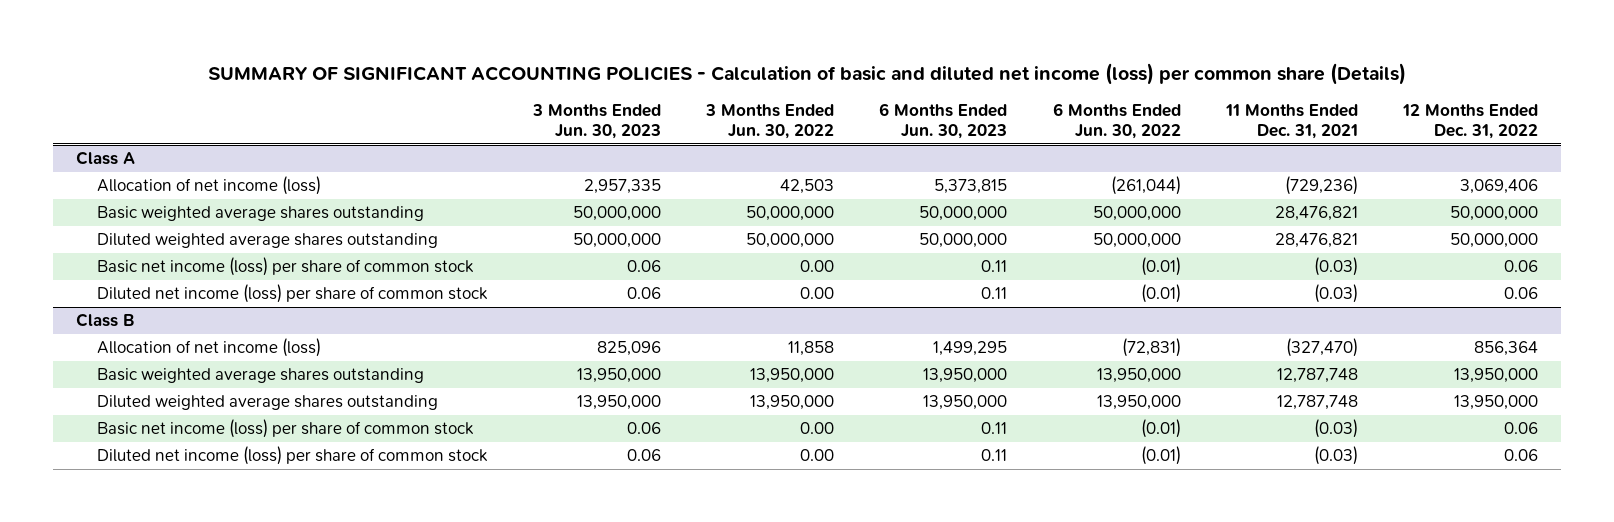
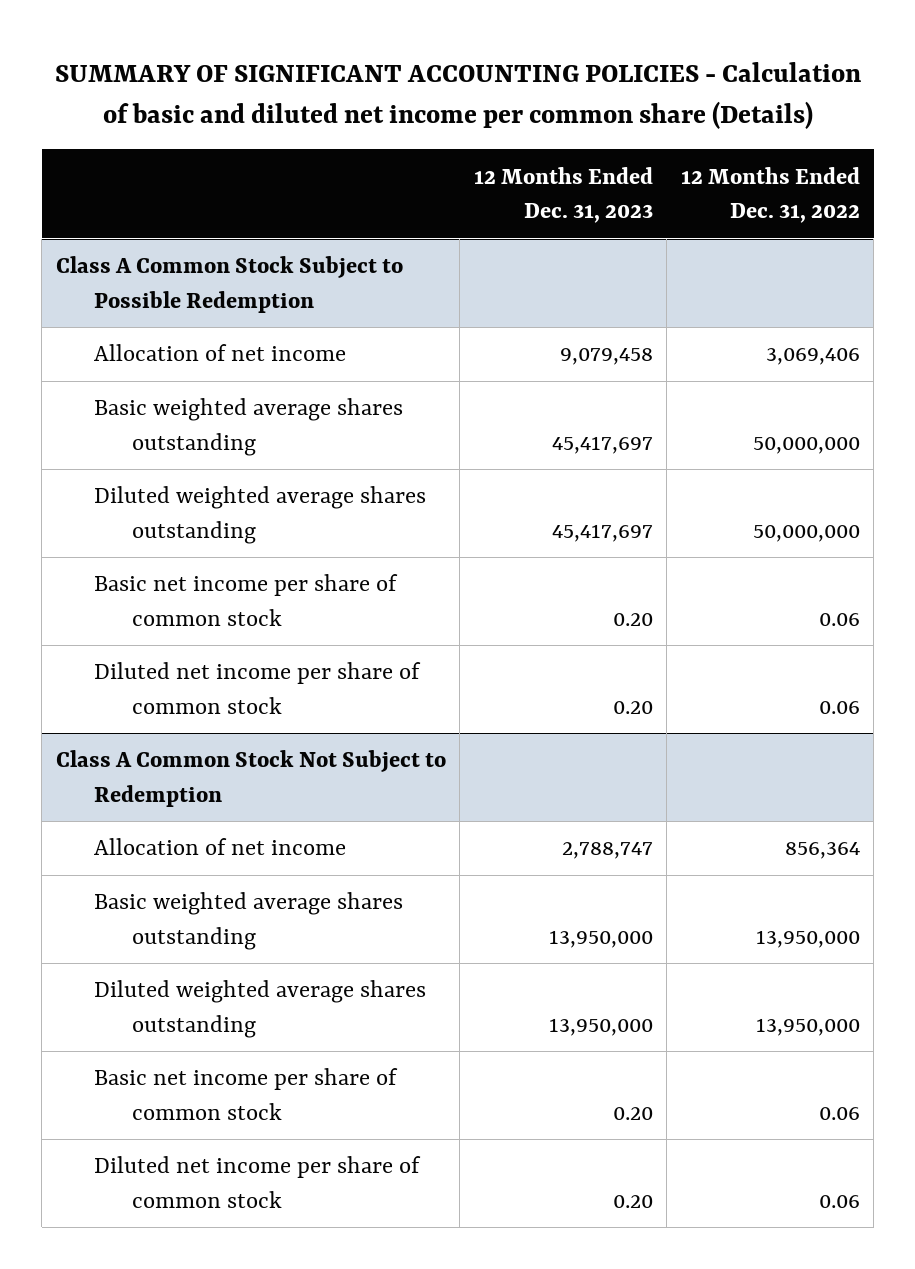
[208,62,1407,85] SUMMARY OF SIGNIFICANT ACCOUNTING POLICIES - Calculation of basic and diluted net income (loss) per common share (Details) -> [54,62,861,130] SUMMARY OF SIGNIFICANT ACCOUNTING POLICIES - Calculation of basic and diluted net income per common share (Details)
[531,103,661,140] 3 Months Ended Jun. 30, 2023 -> none
[705,103,835,140] 3 Months Ended Jun. 30, 2022 -> none
[879,102,1008,140] 6 Months Ended Jun. 30, 2023 -> none
[1052,102,1181,140] 6 Months Ended Jun. 30, 2022 -> none
[1225,103,1359,140] 11 Months Ended Dec. 31, 2021 -> none
none -> [473,166,653,224] 12 Months Ended Dec. 31, 2023
[75,151,135,166] Class A -> none
none -> [55,256,403,313] Class A Common Stock Subject to Possible Redemption
[97,176,322,196] Allocation of net income (loss) -> [94,344,347,362] Allocation of net income
[75,313,135,328] Class B -> none
[97,257,475,277] Basic net income (loss) per share of common stock -> [94,574,399,626] Basic net income per share of common stock
[97,284,489,304] Diluted net income (loss) per share of common stock -> [94,662,422,714] Diluted net income per share of common stock
none -> [55,750,446,807] Class A Common Stock Not Subject to Redemption
[97,338,322,358] Allocation of net income (loss) -> [94,838,347,856] Allocation of net income
[97,419,475,439] Basic net income (loss) per share of common stock -> [94,1068,399,1120] Basic net income per share of common stock
[97,446,489,466] Diluted net income (loss) per share of common stock -> [94,1156,422,1208] Diluted net income per share of common stock

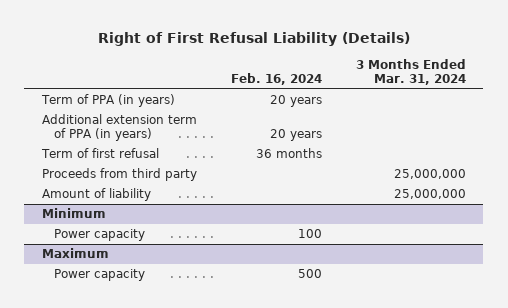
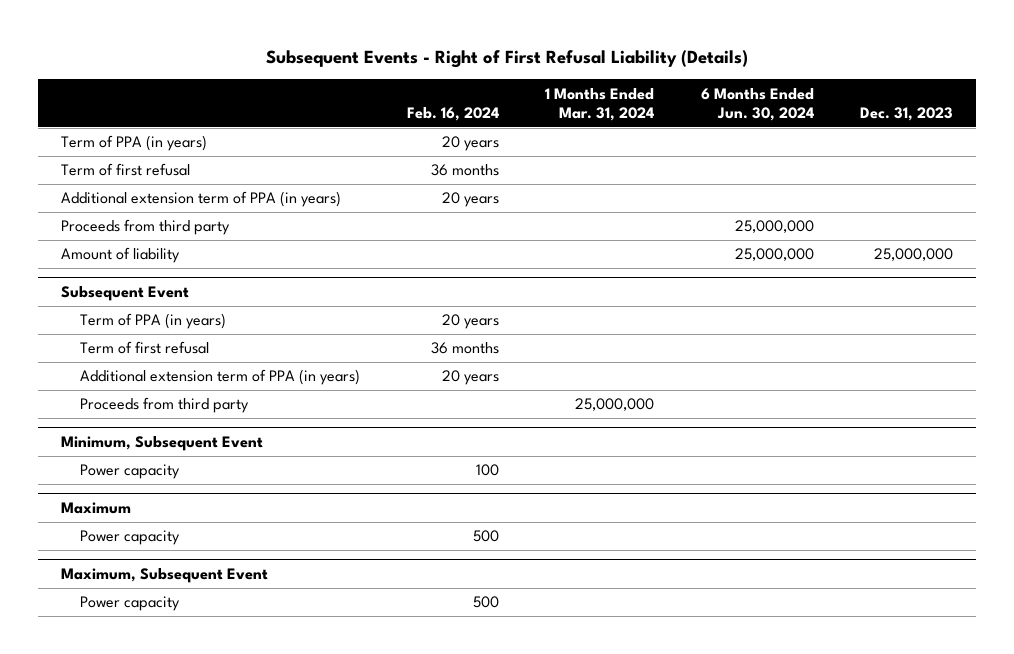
[97,31,410,46] Right of First Refusal Liability (Details) -> [266,50,749,69] Subsequent Events - Right of First Refusal Liability (Details)
[356,58,467,85] 3 Months Ended Mar. 31, 2024 -> none
none -> [545,87,655,122] 1 Months Ended Mar. 31, 2024
none -> [700,87,814,122] 6 Months Ended Jun. 30, 2024
none -> [860,107,954,122] Dec. 31, 2023
[41,114,197,142] Additional extension term of PPA (in years) -> [61,191,342,208] Additional extension term of PPA (in years)
[41,208,106,219] Minimum -> none
none -> [61,285,190,301] Subsequent Event
none -> [80,313,227,330] Term of PPA (in years)
none -> [80,341,210,355] Term of first refusal
none -> [80,369,361,386] Additional extension term of PPA (in years)
none -> [80,397,250,414] Proceeds from third party
none -> [61,435,264,451] Minimum, Subsequent Event
none -> [61,567,269,583] Maximum, Subsequent Event
none -> [80,596,181,612] Power capacity

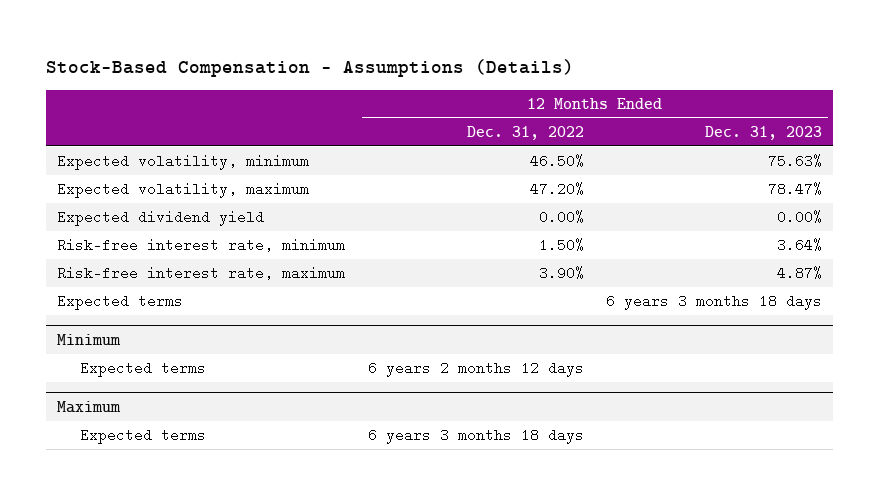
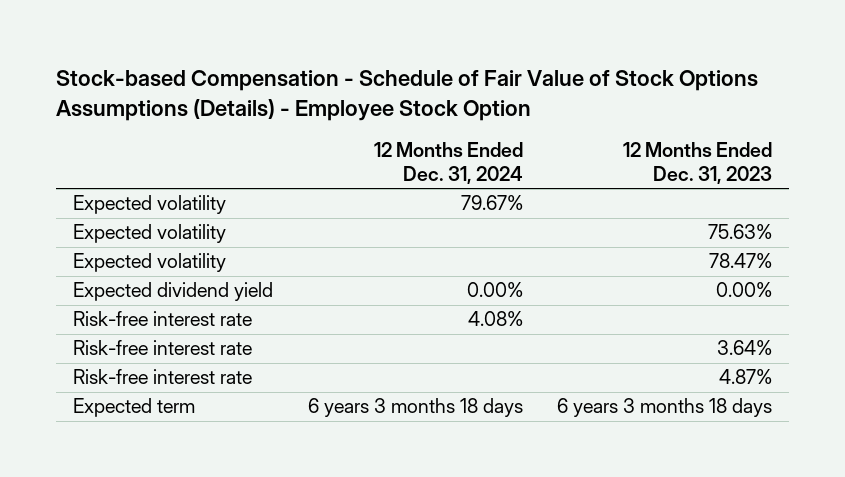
[46,58,575,77] Stock-Based Compensation - Assumptions (Details) -> [56,70,759,122] Stock-based Compensation - Schedule of Fair Value of Stock Options Assumptions (Details) - Employee Stock Option
[466,126,584,141] Dec. 31, 2022 -> none
none -> [373,142,523,184] 12 Months Ended Dec. 31, 2024
none -> [73,195,227,215] Expected volatility
[57,154,310,171] Expected volatility, minimum -> [73,224,227,244] Expected volatility
[57,182,310,199] Expected volatility, maximum -> [73,253,227,273] Expected volatility
[57,334,122,346] Minimum -> none
[80,361,207,378] Expected terms -> none
[57,401,122,414] Maximum -> none
[80,428,207,445] Expected terms -> none
none -> [73,311,253,327] Risk-free interest rate
[57,238,346,253] Risk-free interest rate, minimum -> [73,340,253,356] Risk-free interest rate
[57,266,346,281] Risk-free interest rate, maximum -> [73,369,253,385] Risk-free interest rate
[57,294,184,311] Expected terms -> [73,398,196,418] Expected term

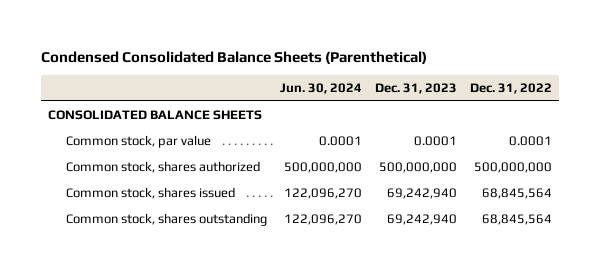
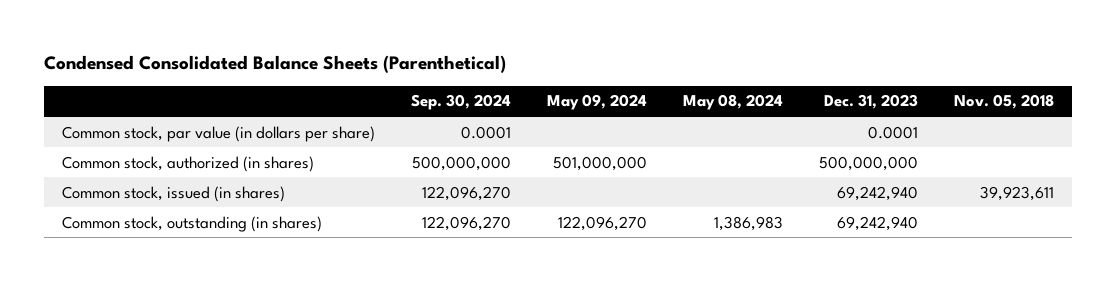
[279,83,362,95] Jun. 30, 2024 -> none
[470,83,553,95] Dec. 31, 2022 -> none
none -> [410,94,511,111] Sep. 30, 2024
none -> [547,94,648,111] May 09, 2024
none -> [683,94,784,111] May 08, 2024
none -> [954,94,1055,110] Nov. 05, 2018
[48,110,263,121] CONSOLIDATED BALANCE SHEETS -> none
[65,135,211,149] Common stock, par value -> [61,125,375,142] Common stock, par value (in dollars per share)
[65,161,260,174] Common stock, shares authorized -> [61,155,314,172] Common stock, authorized (in shares)
[65,187,235,200] Common stock, shares issued -> [61,185,285,202] Common stock, issued (in shares)
[65,213,267,227] Common stock, shares outstanding -> [61,215,322,232] Common stock, outstanding (in shares)

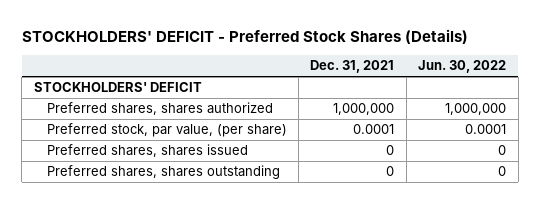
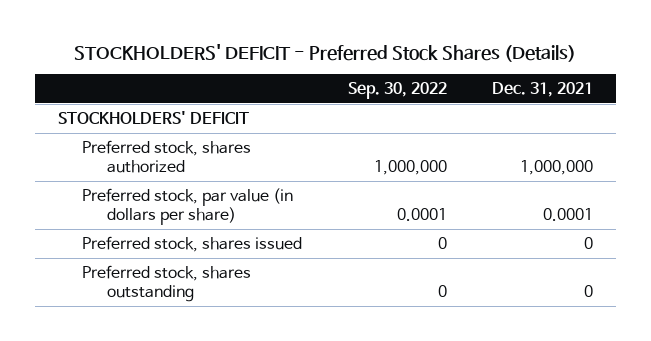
[418,60,507,74] Jun. 30, 2022 -> none
none -> [347,81,447,99] Sep. 30, 2022
[46,102,273,116] Preferred shares, shares authorized -> [82,139,252,174] Preferred stock, shares authorized
[46,123,287,138] Preferred stock, par value, (per share) -> [82,187,294,226] Preferred stock, par value (in dollars per share)
[46,144,248,158] Preferred shares, shares issued -> [82,235,303,252] Preferred stock, shares issued
[46,165,280,180] Preferred shares, shares outstanding -> [82,264,252,303] Preferred stock, shares outstanding

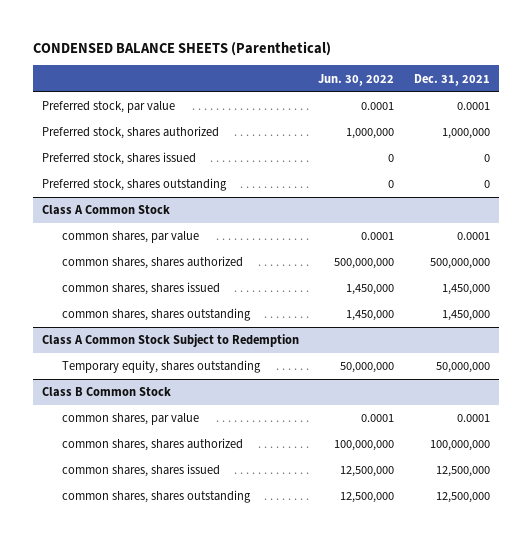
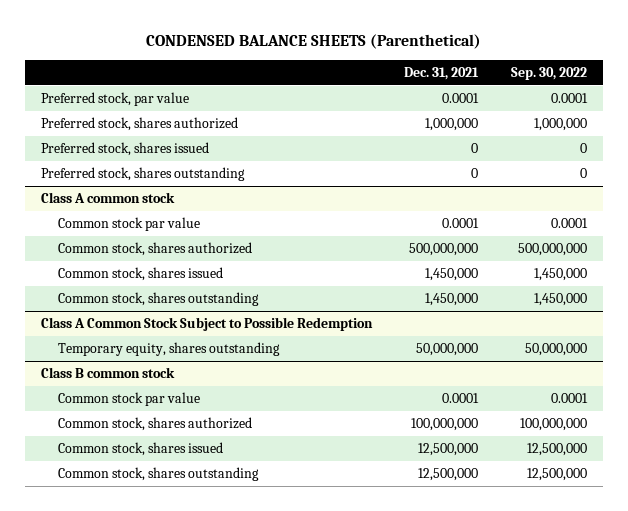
[318,73,395,86] Jun. 30, 2022 -> none
none -> [510,67,587,81] Sep. 30, 2022
[42,205,171,216] Class A Common Stock -> [41,192,176,204] Class A common stock
[61,231,199,244] common shares, par value -> [57,217,200,232] Common stock par value
[61,256,243,270] common shares, shares authorized -> [57,242,252,257] Common stock, shares authorized
[61,282,220,296] common shares, shares issued -> [57,267,223,282] Common stock, shares issued
[61,308,251,322] common shares, shares outstanding -> [57,292,259,307] Common stock, shares outstanding
[42,334,300,348] Class A Common Stock Subject to Redemption -> [41,317,374,332] Class A Common Stock Subject to Possible Redemption
[42,387,172,398] Class B Common Stock -> [41,367,176,379] Class B common stock
[61,413,199,426] common shares, par value -> [57,392,200,407] Common stock par value
[61,438,243,452] common shares, shares authorized -> [57,417,252,432] Common stock, shares authorized
[61,464,220,478] common shares, shares issued -> [57,442,223,457] Common stock, shares issued
[61,490,251,504] common shares, shares outstanding -> [57,467,259,482] Common stock, shares outstanding

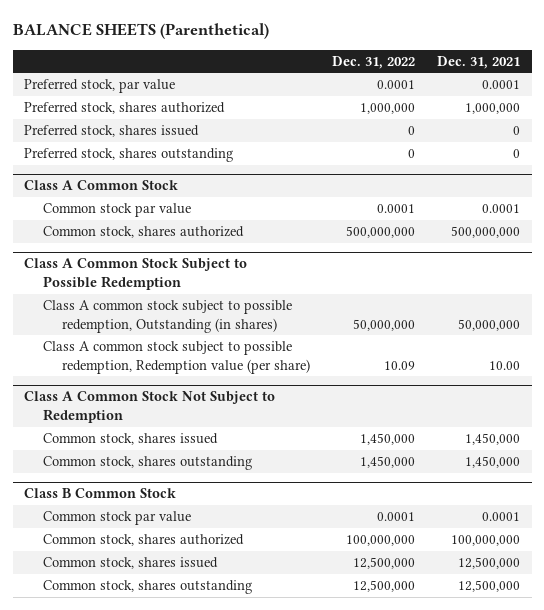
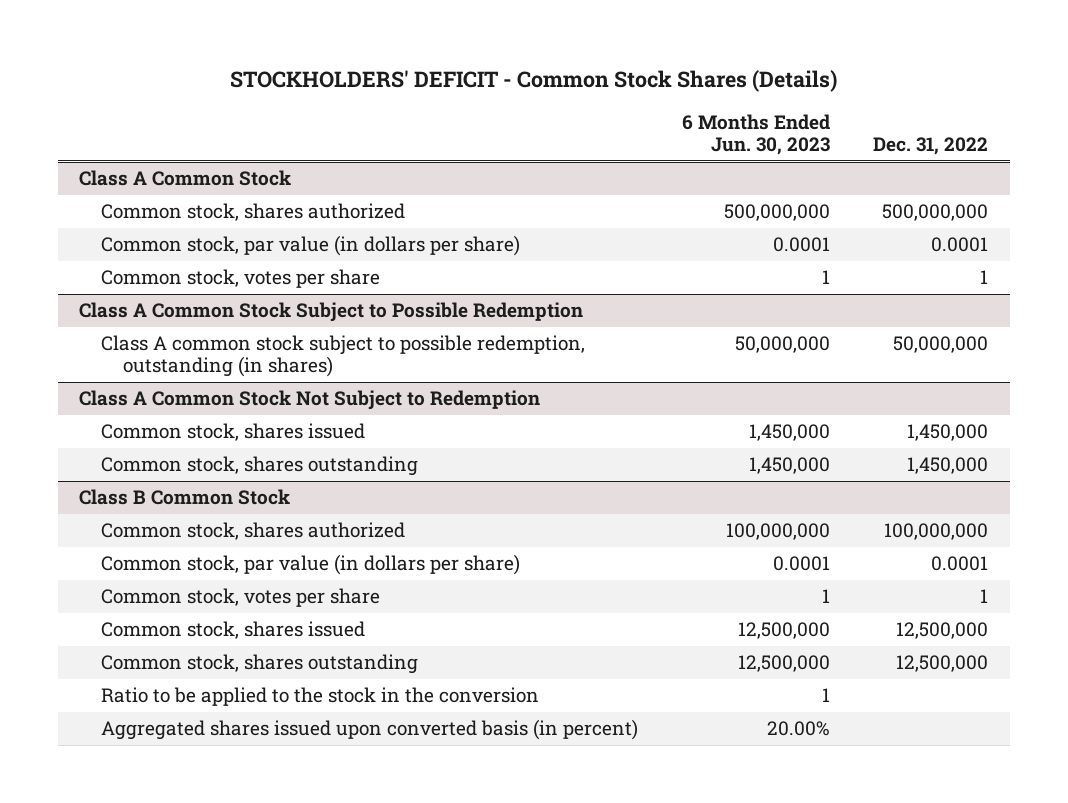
[12,23,269,40] BALANCE SHEETS (Parenthetical) -> [229,69,837,92] STOCKHOLDERS' DEFICIT - Common Stock Shares (Details)
[437,55,521,69] Dec. 31, 2021 -> none
none -> [681,113,830,155] 6 Months Ended Jun. 30, 2023
[23,79,175,94] Preferred stock, par value -> none
[23,102,225,115] Preferred stock, shares authorized -> none
[23,125,199,138] Preferred stock, shares issued -> none
[23,148,233,163] Preferred stock, shares outstanding -> none
[42,203,191,218] Common stock par value -> none
none -> [101,235,521,257] Common stock, par value (in dollars per share)
none -> [101,269,381,289] Common stock, votes per share
[42,341,311,374] Class A common stock subject to possible redemption, Redemption value (per share) -> none
[42,300,292,333] Class A common stock subject to possible redemption, Outstanding (in shares) -> [101,335,586,378] Class A common stock subject to possible redemption, outstanding (in shares)
[42,511,191,526] Common stock par value -> none
none -> [101,554,521,576] Common stock, par value (in dollars per share)
none -> [101,588,381,608] Common stock, votes per share
none -> [101,687,540,707] Ratio to be applied to the stock in the conversion
none -> [101,719,639,741] Aggregated shares issued upon converted basis (in percent)

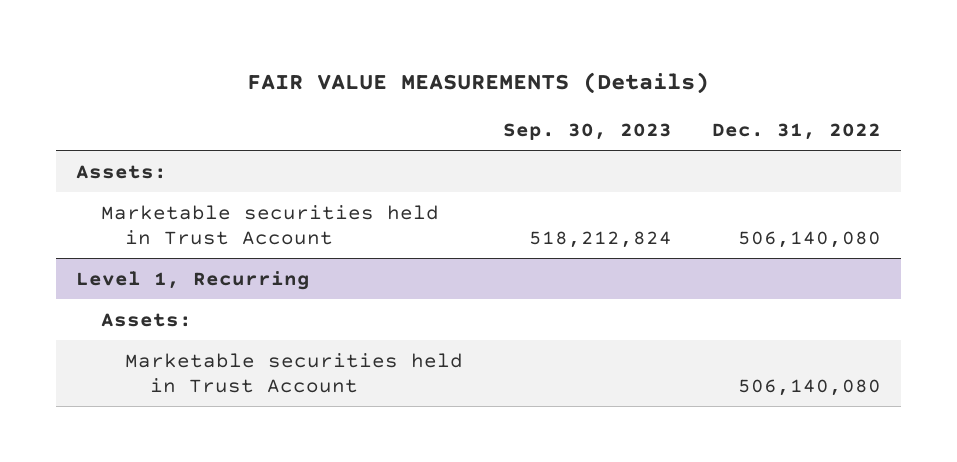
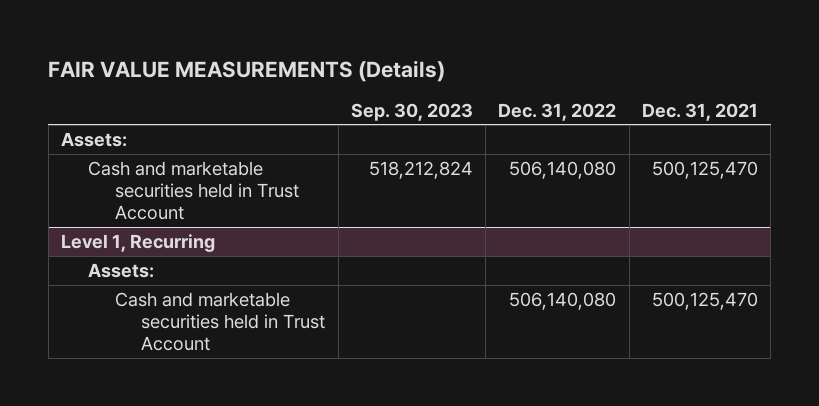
none -> [641,102,758,121] Dec. 31, 2021
[100,204,439,245] Marketable securities held in Trust Account -> [87,160,299,220] Cash and marketable securities held in Trust Account
[125,352,464,393] Marketable securities held in Trust Account -> [114,291,326,351] Cash and marketable securities held in Trust Account

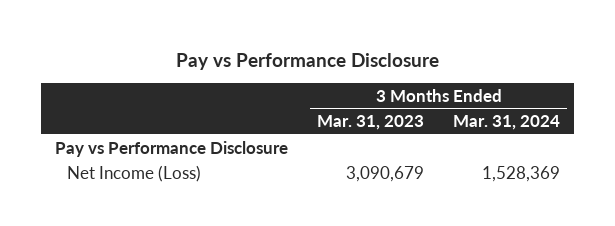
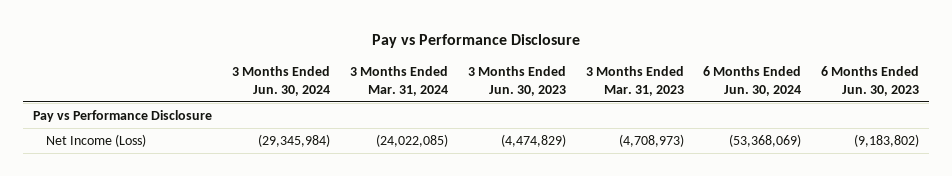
none -> [231,65,330,96] 3 Months Ended Jun. 30, 2024
none -> [467,65,566,96] 3 Months Ended Jun. 30, 2023
none -> [703,65,802,96] 6 Months Ended Jun. 30, 2024
none -> [821,65,920,96] 6 Months Ended Jun. 30, 2023
[346,165,425,182] 3,090,679 -> [618,134,684,148] (4,708,973)
[482,165,561,182] 1,528,369 -> [375,134,448,148] (24,022,085)

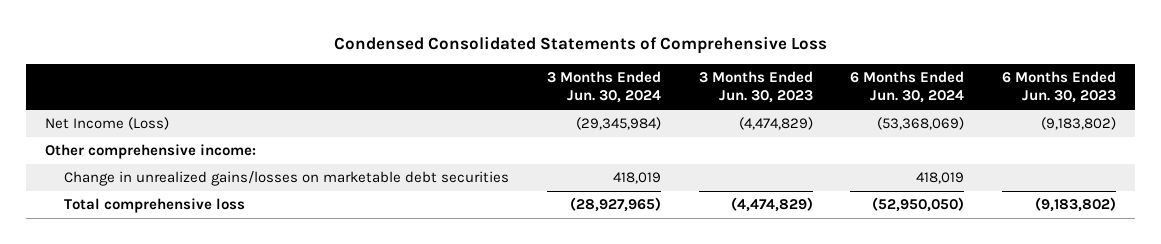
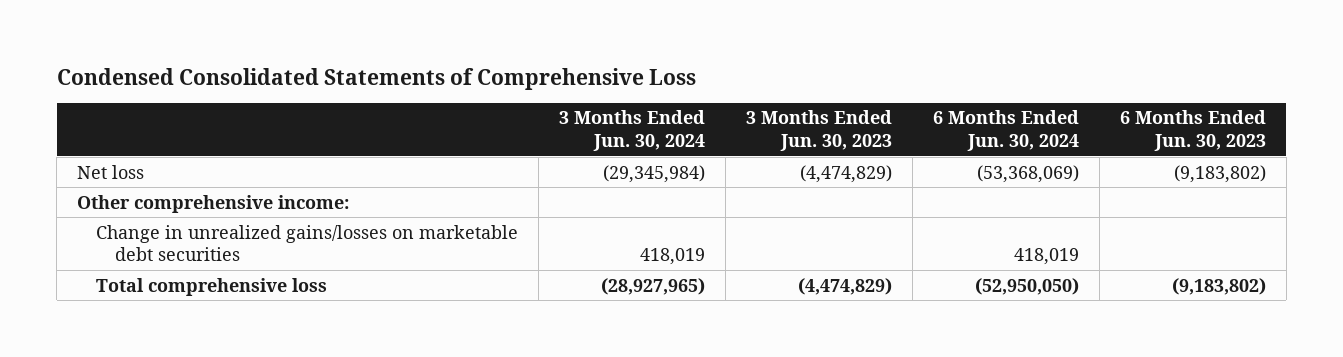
[45,117,170,131] Net Income (Loss) -> [77,164,145,179] Net loss

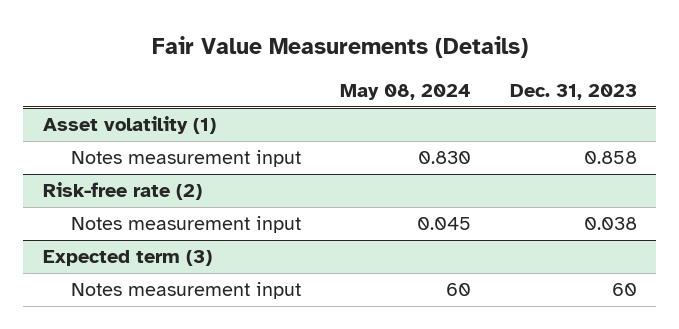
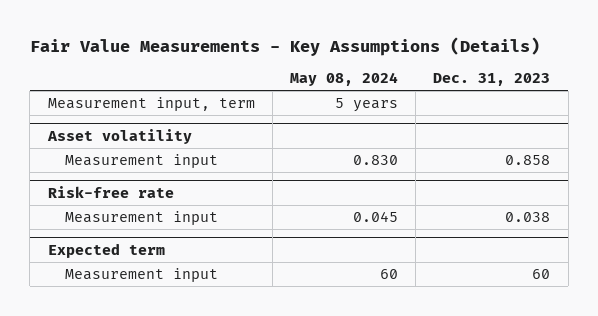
[151,36,528,59] Fair Value Measurements (Details) -> [29,37,540,57] Fair Value Measurements - Key Assumptions (Details)
none -> [47,96,255,111] Measurement input, term
[42,116,216,135] Asset volatility (1) -> [46,128,192,144] Asset volatility
[70,150,301,168] Notes measurement input -> [64,153,218,168] Measurement input
[42,182,202,201] Risk-free rate (2) -> [47,185,174,198] Risk-free rate
[70,216,301,234] Notes measurement input -> [64,210,218,225] Measurement input
[42,250,212,267] Expected term (3) -> [47,242,165,258] Expected term
[70,282,301,300] Notes measurement input -> [64,267,218,282] Measurement input

